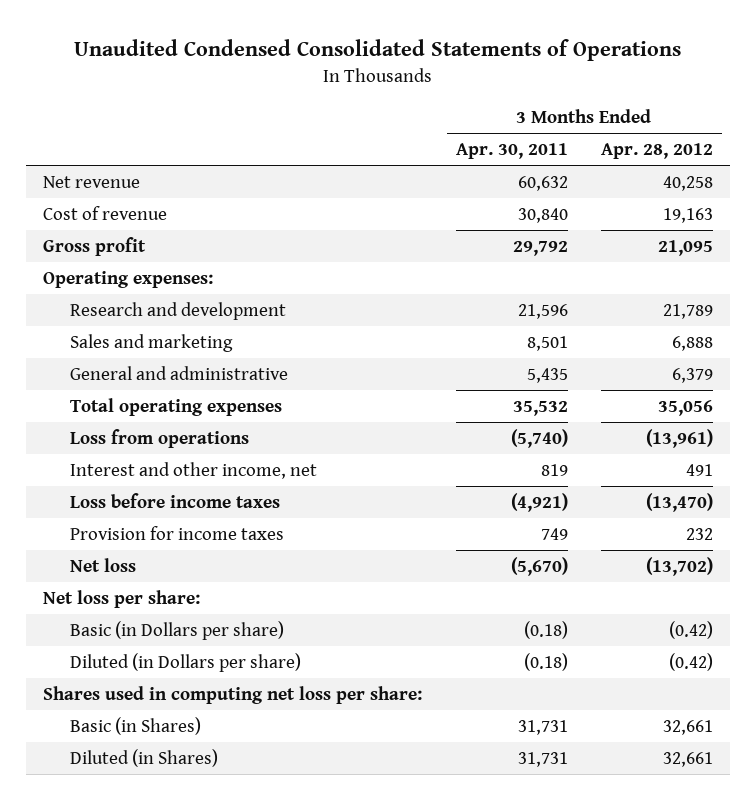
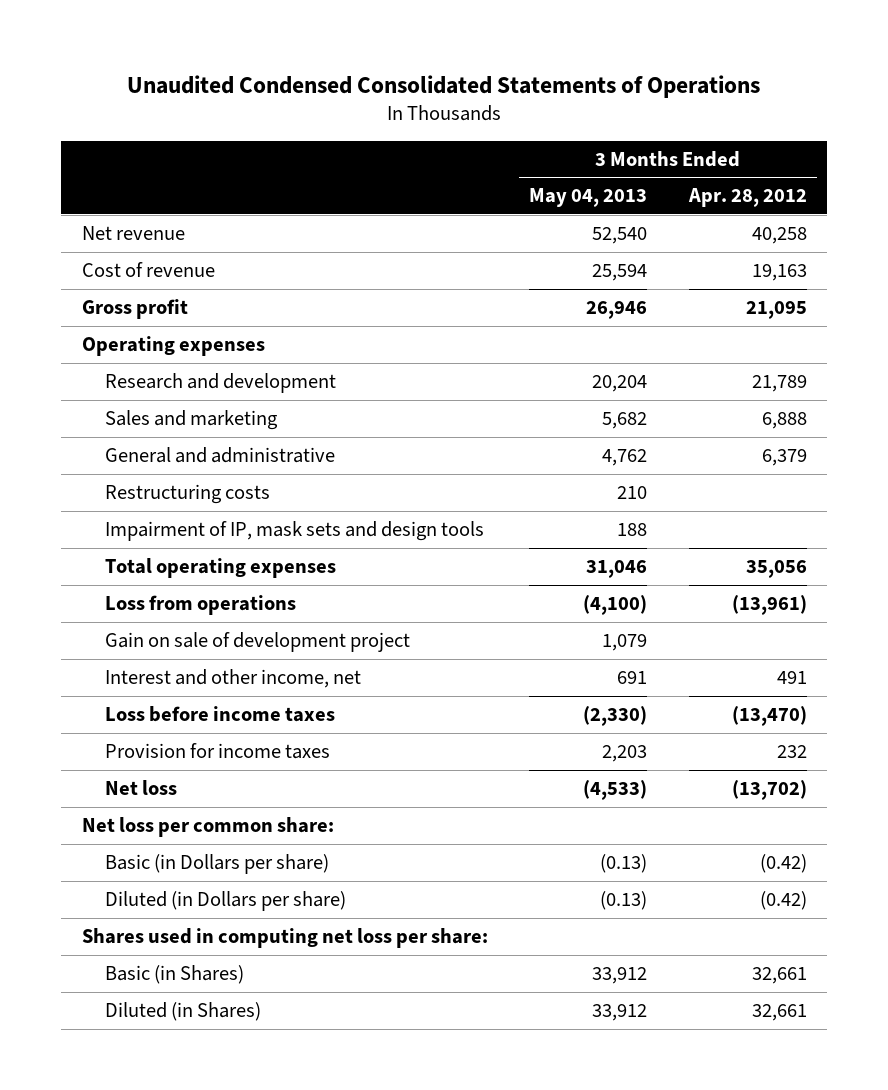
[455,143,568,160] Apr. 30, 2011 -> none
none -> [529,188,648,208] May 04, 2013
[42,271,213,289] Operating expenses: -> [81,335,265,356] Operating expenses
none -> [104,483,270,504] Restructuring costs
none -> [104,520,484,541] Impairment of IP, mask sets and design tools
none -> [104,631,410,652] Gain on sale of development project
[42,590,200,609] Net loss per share: -> [81,816,334,837] Net loss per common share:

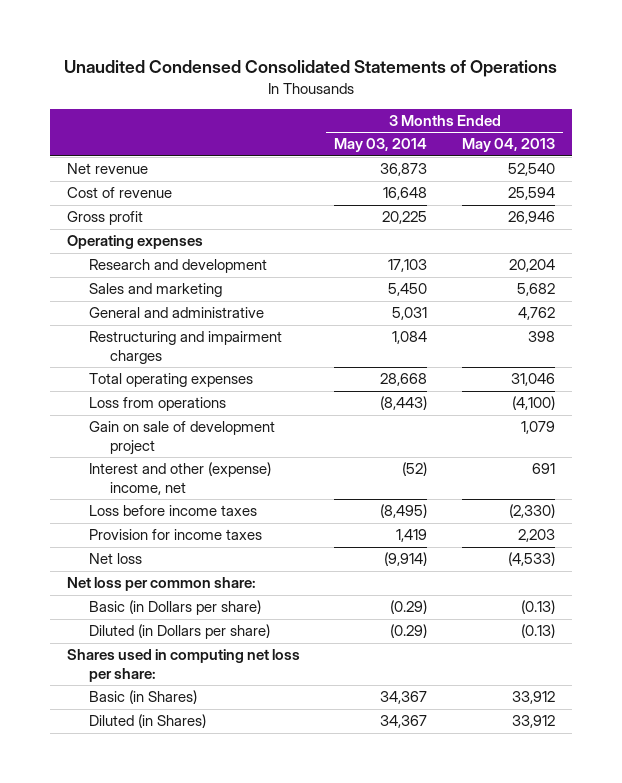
[687,188,807,208] Apr. 28, 2012 -> none
none -> [334,138,428,153] May 03, 2014
[104,520,484,541] Impairment of IP, mask sets and design tools -> none
[104,483,270,504] Restructuring costs -> [88,331,282,364] Restructuring and impairment charges
[617,485,648,499] 210 -> [527,331,555,343] 398
[104,668,361,688] Interest and other income, net -> [88,462,271,495] Interest and other (expense) income, net

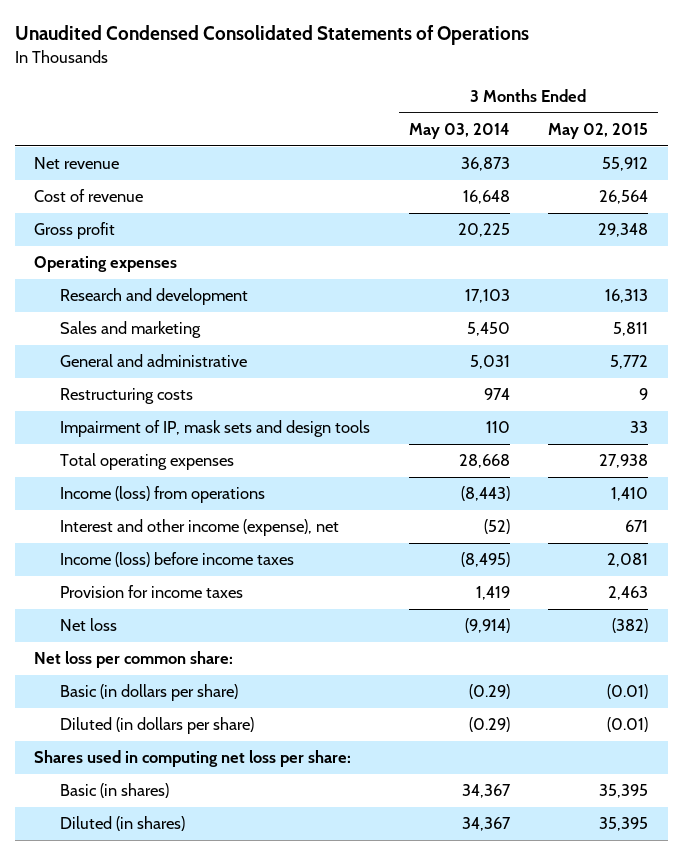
[461,138,555,153] May 04, 2013 -> none
none -> [548,122,649,139] May 02, 2015
[88,331,282,364] Restructuring and impairment charges -> [59,388,193,405] Restructuring costs
[392,331,428,345] 1,084 -> [483,388,510,401] 974
none -> [59,420,370,438] Impairment of IP, mask sets and design tools
[88,421,275,455] Gain on sale of development project -> none
[88,397,226,412] Loss from operations -> [59,486,265,504] Income (loss) from operations
[88,462,271,495] Interest and other (expense) income, net -> [59,519,339,537] Interest and other income (expense), net
[88,505,257,517] Loss before income taxes -> [59,552,294,568] Income (loss) before income taxes
[88,600,261,616] Basic (in Dollars per share) -> [59,684,238,702] Basic (in dollars per share)
[88,624,270,640] Diluted (in Dollars per share) -> [59,717,254,735] Diluted (in dollars per share)
[88,690,197,705] Basic (in Shares) -> [59,783,169,799] Basic (in shares)
[88,714,206,729] Diluted (in Shares) -> [59,816,185,832] Diluted (in shares)

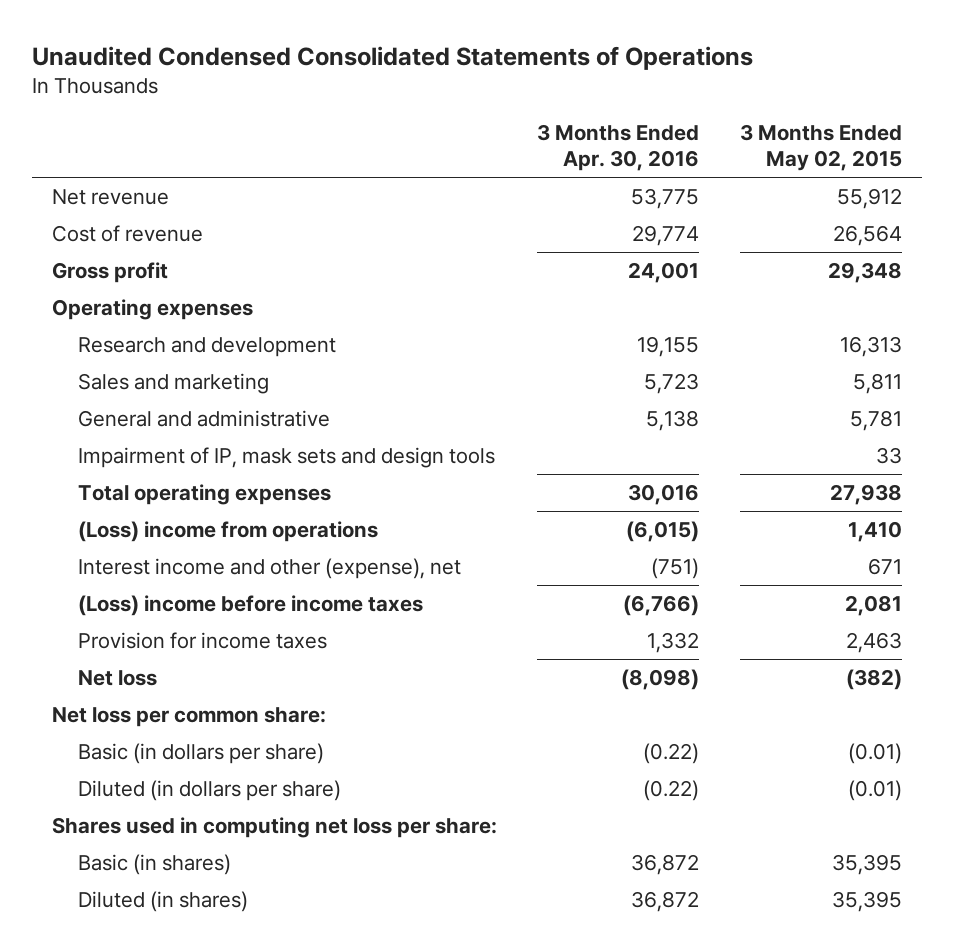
[408,122,510,139] May 03, 2014 -> none
none -> [537,124,700,172] 3 Months Ended Apr. 30, 2016
[59,388,193,405] Restructuring costs -> none
[610,355,649,370] 5,772 -> [849,410,902,432] 5,781
[59,486,265,504] Income (loss) from operations -> [77,521,378,543] (Loss) income from operations
[59,519,339,537] Interest and other income (expense), net -> [77,558,461,580] Interest income and other (expense), net
[59,552,294,568] Income (loss) before income taxes -> [77,595,423,617] (Loss) income before income taxes

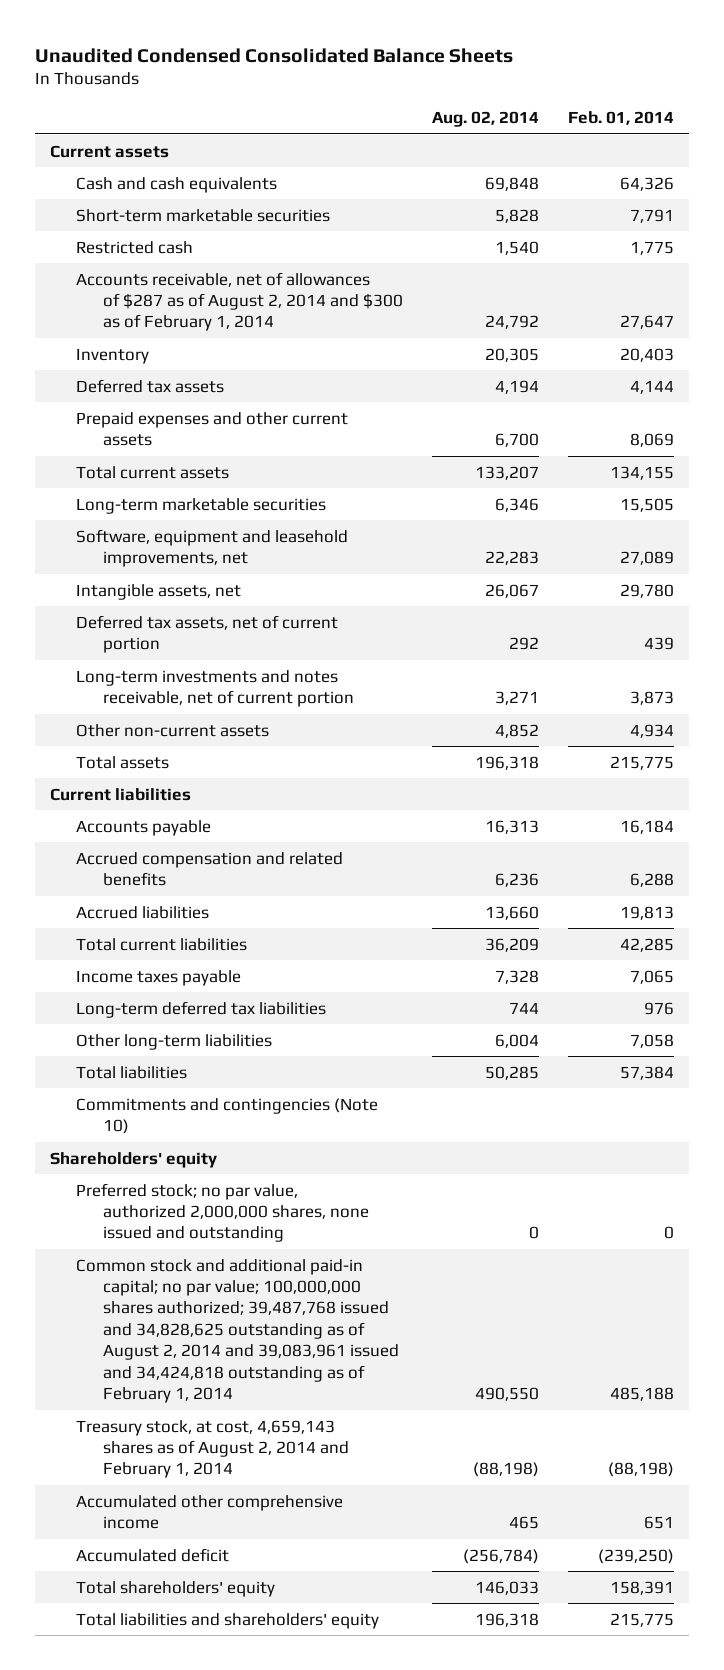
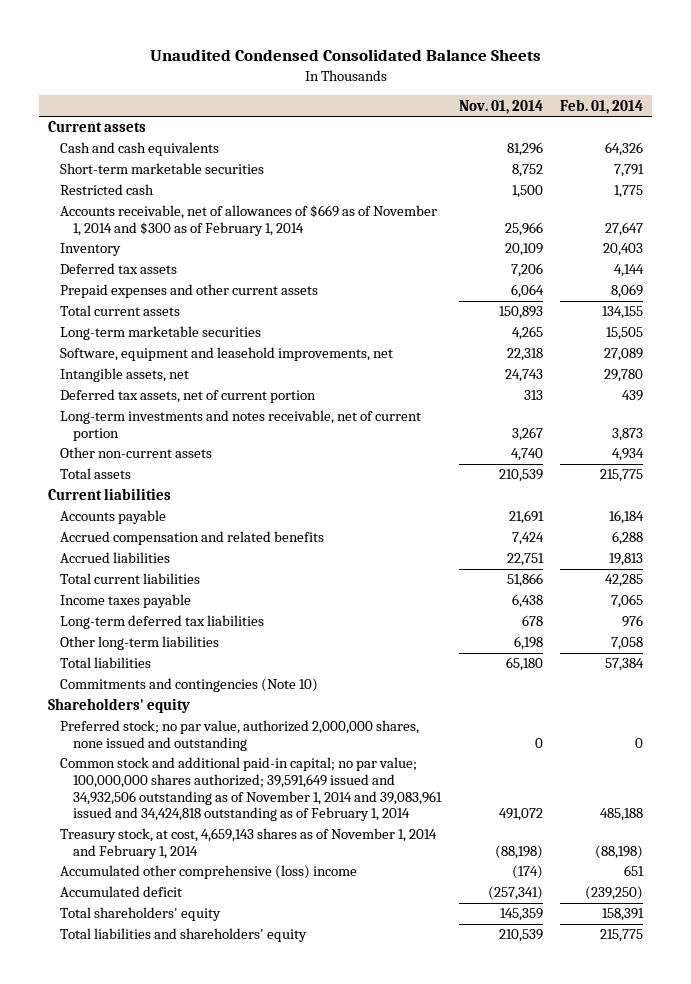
[432,111,540,128] Aug. 02, 2014 -> none
none -> [458,99,543,114] Nov. 01, 2014
[76,271,404,332] Accounts receivable, net of allowances of $287 as of August 2, 2014 and $300 as of February 1, 2014 -> [60,205,438,236] Accounts receivable, net of allowances of $669 as of November 1, 2014 and $300 as of February 1, 2014
[76,1258,400,1404] Common stock and additional paid-in capital; no par value; 100,000,000 shares authorized; 39,487,768 issued and 34,828,625 outstanding as of August 2, 2014 and 39,083,961 issued and 34,424,818 outstanding as of February 1, 2014 -> [60,757,442,822] Common stock and additional paid-in capital; no par value; 100,000,000 shares authorized; 39,591,649 issued and 34,932,506 outstanding as of November 1, 2014 and 39,083,961 issued and 34,424,818 outstanding as of February 1, 2014
[76,1419,350,1479] Treasury stock, at cost, 4,659,143 shares as of August 2, 2014 and February 1, 2014 -> [60,828,438,859] Treasury stock, at cost, 4,659,143 shares as of November 1, 2014 and February 1, 2014
[76,1494,344,1530] Accumulated other comprehensive income -> [60,865,358,880] Accumulated other comprehensive (loss) income

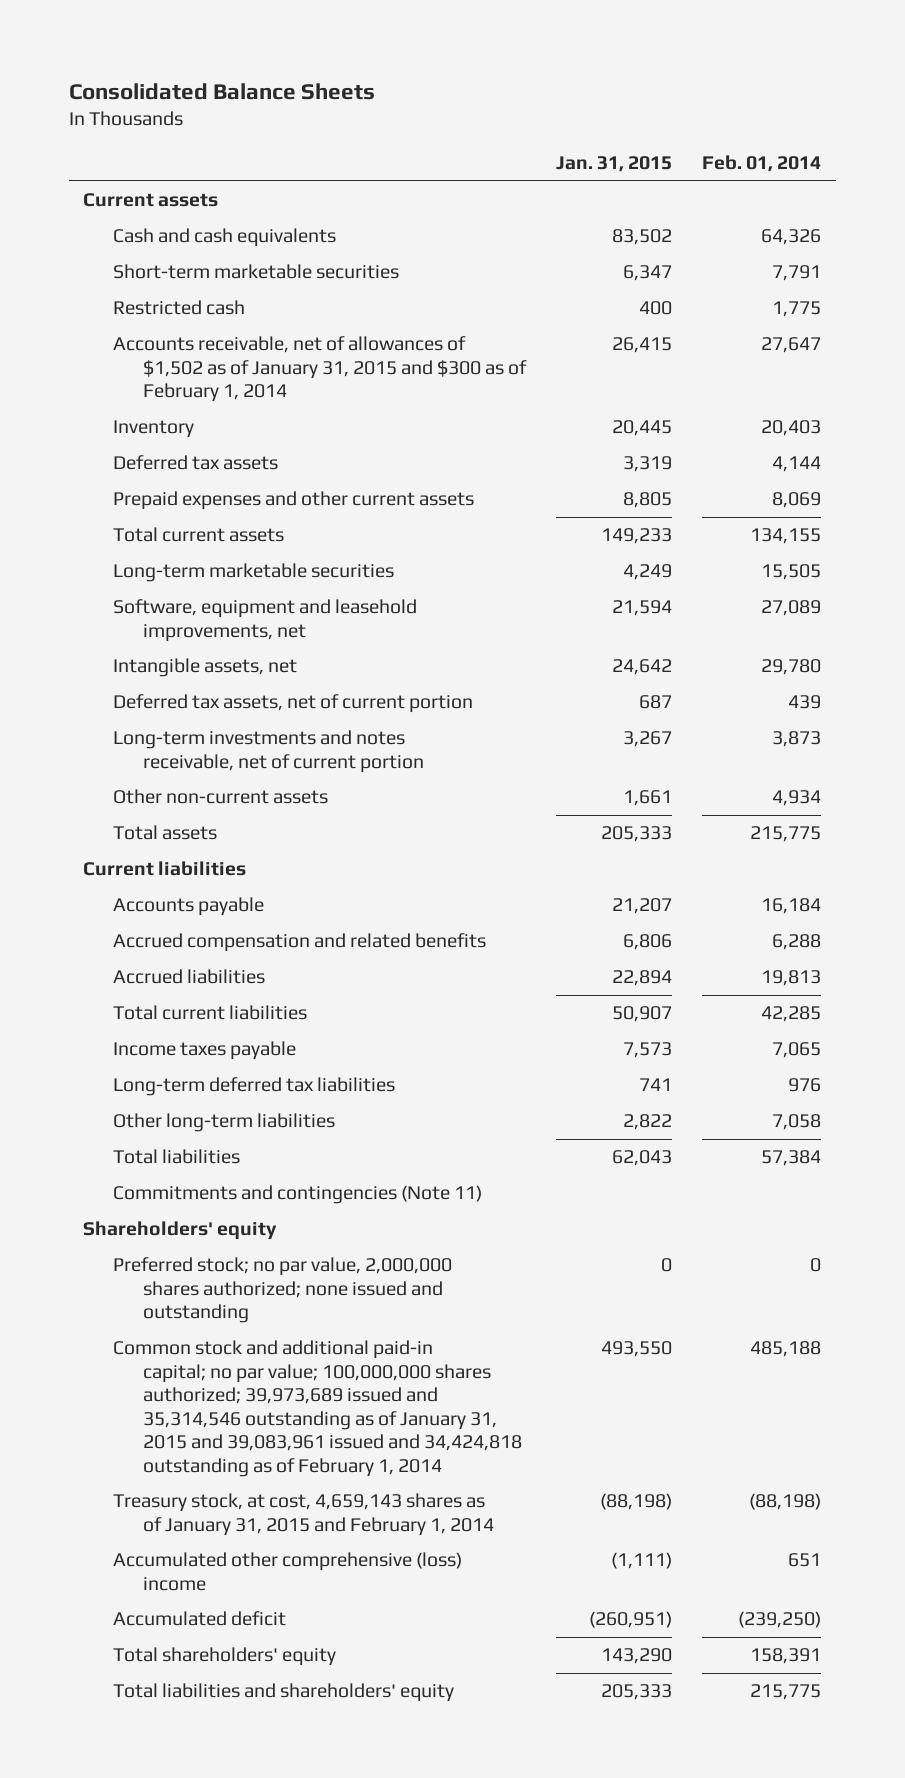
[149,49,541,62] Unaudited Condensed Consolidated Balance Sheets -> [68,82,375,100] Consolidated Balance Sheets
[458,99,543,114] Nov. 01, 2014 -> none
none -> [556,156,673,173] Jan. 31, 2015
[60,205,438,236] Accounts receivable, net of allowances of $669 as of November 1, 2014 and $300 as of February 1, 2014 -> [113,336,528,403] Accounts receivable, net of allowances of $1,502 as of January 31, 2015 and $300 as of February 1, 2014
[60,678,319,693] Commitments and contingencies (Note 10) -> [113,1185,483,1205] Commitments and contingencies (Note 11)
[60,720,420,751] Preferred stock; no par value, authorized 2,000,000 shares, none issued and outstanding -> [113,1257,453,1324] Preferred stock; no par value, 2,000,000 shares authorized; none issued and outstanding
[60,757,442,822] Common stock and additional paid-in capital; no par value; 100,000,000 shares authorized; 39,591,649 issued and 34,932,506 outstanding as of November 1, 2014 and 39,083,961 issued and 34,424,818 outstanding as of February 1, 2014 -> [113,1340,523,1478] Common stock and additional paid-in capital; no par value; 100,000,000 shares authorized; 39,973,689 issued and 35,314,546 outstanding as of January 31, 2015 and 39,083,961 issued and 34,424,818 outstanding as of February 1, 2014
[60,828,438,859] Treasury stock, at cost, 4,659,143 shares as of November 1, 2014 and February 1, 2014 -> [113,1493,495,1536] Treasury stock, at cost, 4,659,143 shares as of January 31, 2015 and February 1, 2014

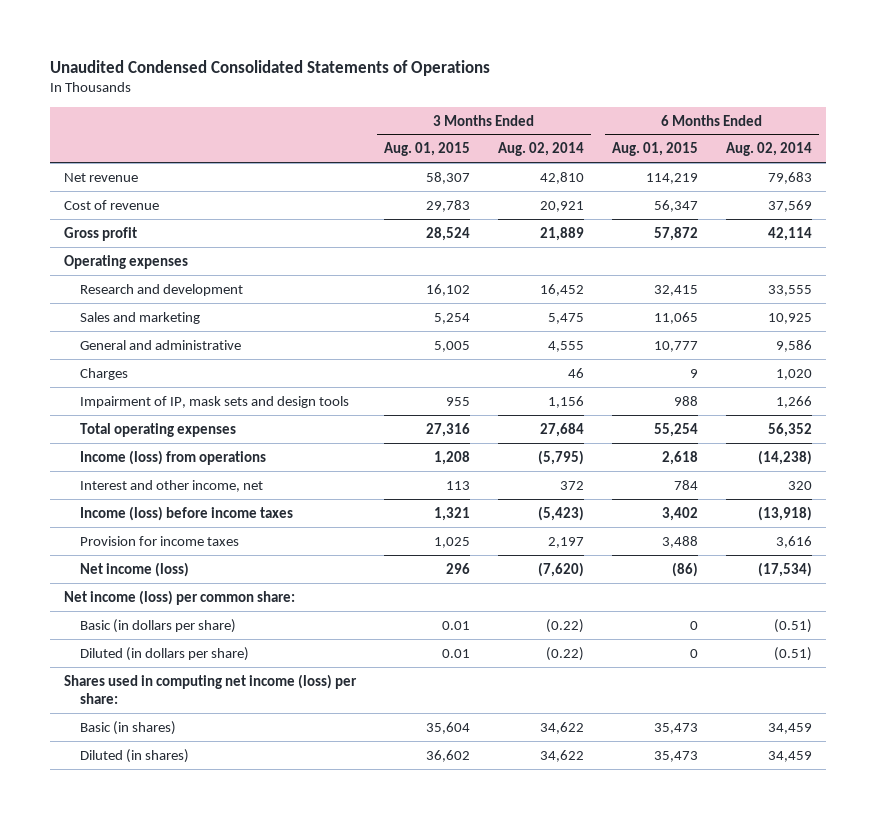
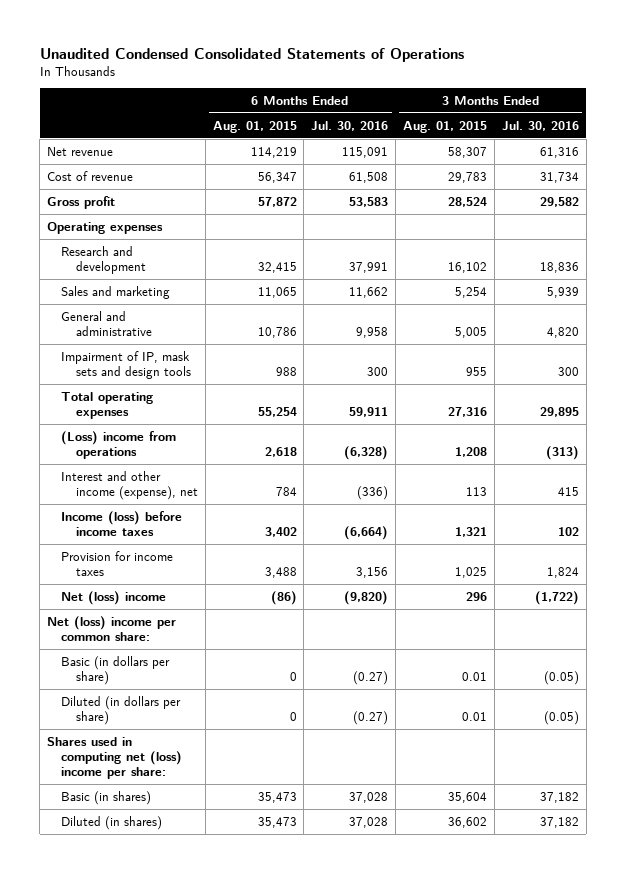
[498,142,585,157] Aug. 02, 2014 -> none
[726,142,813,157] Aug. 02, 2014 -> none
none -> [311,120,389,131] Jul. 30, 2016
none -> [501,120,579,131] Jul. 30, 2016
[79,367,128,380] Charges -> none
[654,340,699,352] 10,777 -> [257,326,297,338] 10,786
[79,449,266,465] Income (loss) from operations -> [61,430,177,459] (Loss) income from operations
[79,479,263,492] Interest and other income, net -> [61,470,198,500] Interest and other income (expense), net
[79,561,189,577] Net income (loss) -> [61,590,167,605] Net (loss) income
[64,589,296,605] Net income (loss) per common share: -> [47,615,177,641] Net (loss) income per common share:
[64,673,358,704] Shares used in computing net income (loss) per share: -> [47,736,183,779] Shares used in computing net (loss) income per share:

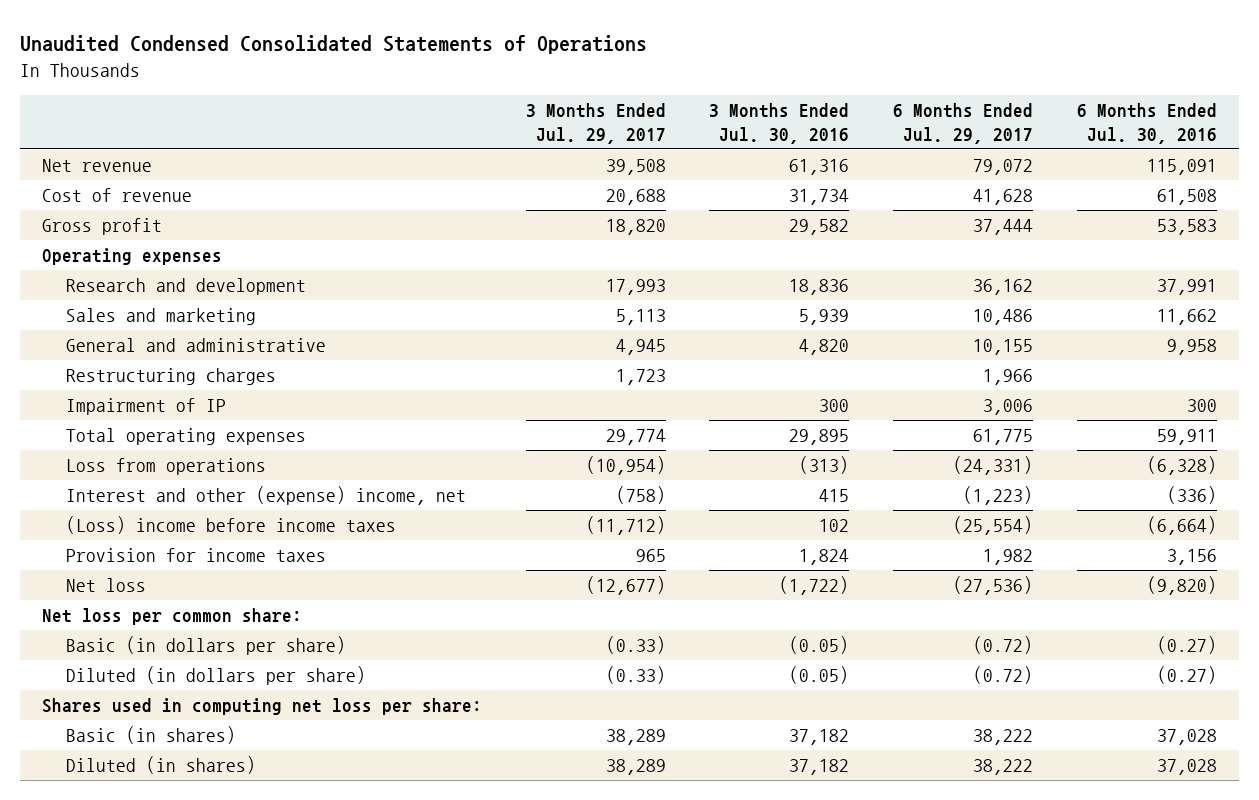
[212,120,297,133] Aug. 01, 2015 -> none
[403,120,488,133] Aug. 01, 2015 -> none
none -> [525,103,666,144] 3 Months Ended Jul. 29, 2017
none -> [893,103,1034,144] 6 Months Ended Jul. 29, 2017
none -> [65,368,276,386] Restructuring charges
[61,350,191,379] Impairment of IP, mask sets and design tools -> [65,398,226,416] Impairment of IP
[61,430,177,459] (Loss) income from operations -> [65,458,266,476] Loss from operations
[61,470,198,500] Interest and other income (expense), net -> [65,486,466,506] Interest and other (expense) income, net
[61,510,183,536] Income (loss) before income taxes -> [65,516,396,535] (Loss) income before income taxes
[61,590,167,605] Net (loss) income -> [65,578,146,593] Net loss
[47,615,177,641] Net (loss) income per common share: -> [41,608,302,626] Net loss per common share:
[47,736,183,779] Shares used in computing net (loss) income per share: -> [41,698,482,716] Shares used in computing net loss per share:

